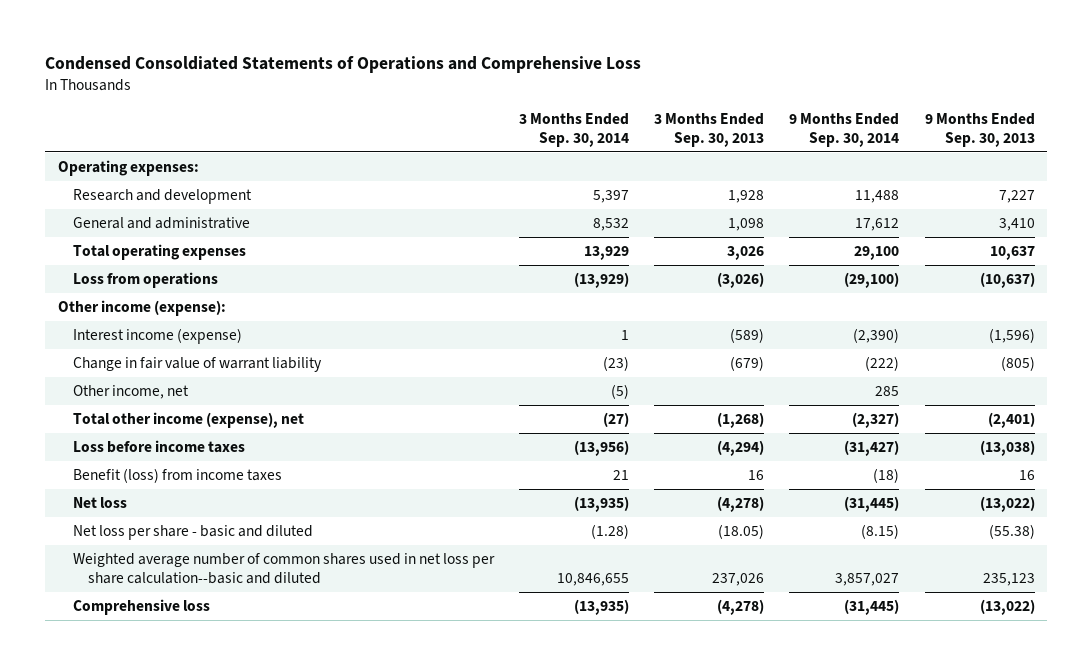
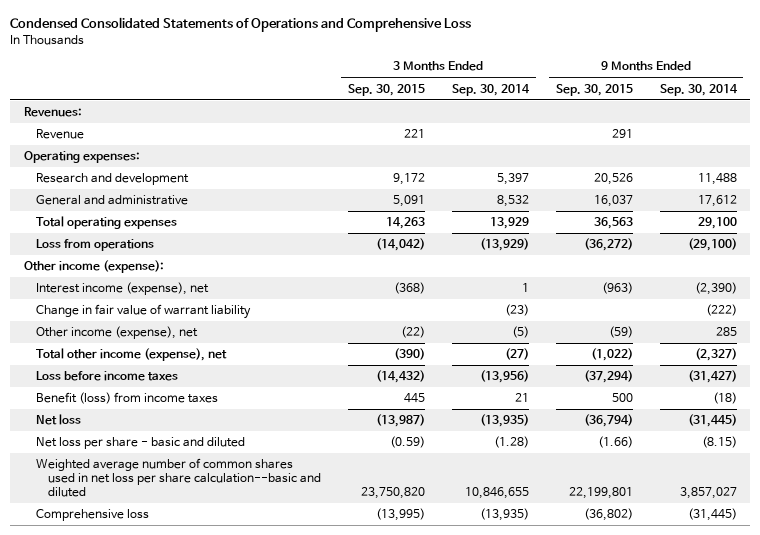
[45,56,642,74] Condensed Consoldiated Statements of Operations and Comprehensive Loss -> [10,17,472,33] Condensed Consolidated Statements of Operations and Comprehensive Loss
[654,112,765,147] 3 Months Ended Sep. 30, 2013 -> none
[924,112,1035,147] 9 Months Ended Sep. 30, 2013 -> none
none -> [347,83,425,96] Sep. 30, 2015
none -> [555,83,633,96] Sep. 30, 2015
none -> [23,107,82,118] Revenues:
none -> [35,129,84,140] Revenue
[72,328,242,345] Interest income (expense) -> [35,282,209,296] Interest income (expense), net
[72,385,189,400] Other income, net -> [35,326,198,340] Other income (expense), net

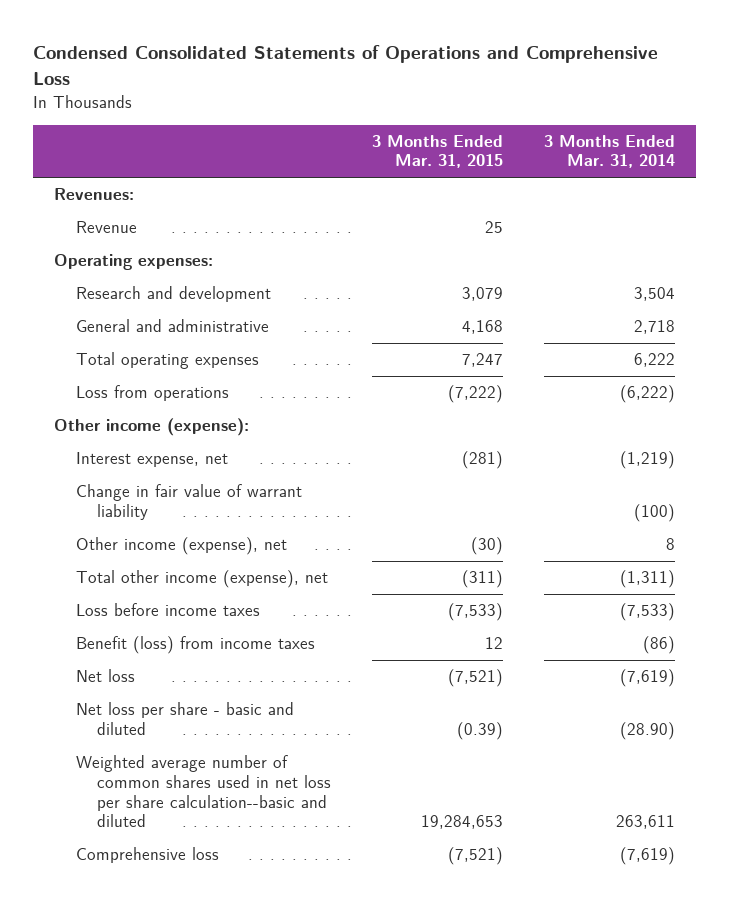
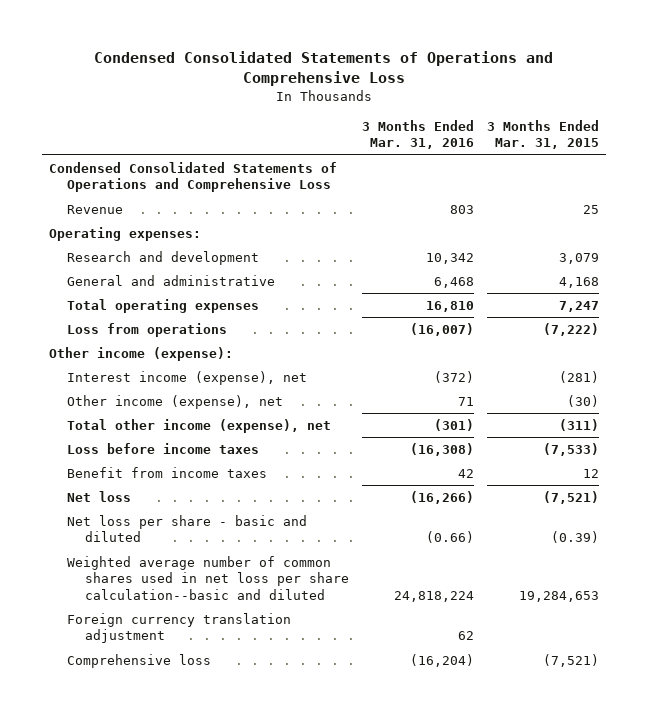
[544,134,676,169] 3 Months Ended Mar. 31, 2014 -> none
none -> [362,120,475,150] 3 Months Ended Mar. 31, 2016
[53,188,134,201] Revenues: -> none
none -> [48,161,337,193] Condensed Consolidated Statements of Operations and Comprehensive Loss
[75,484,302,520] Change in fair value of warrant liability -> none
[75,452,228,468] Interest expense, net -> [66,370,307,385] Interest income (expense), net
[75,636,315,655] Benefit (loss) from income taxes -> [66,466,267,478] Benefit from income taxes
none -> [66,612,291,644] Foreign currency translation adjustment

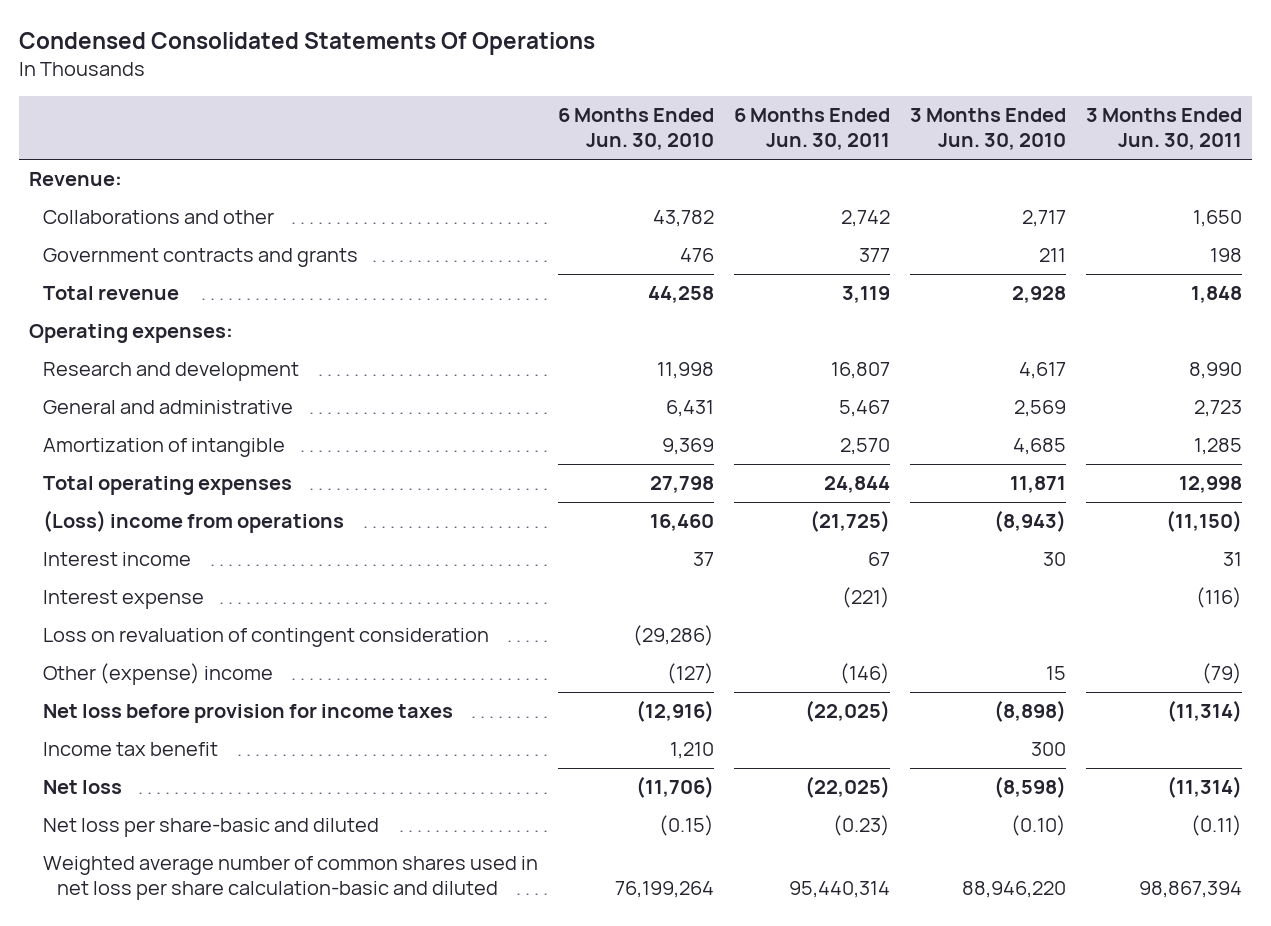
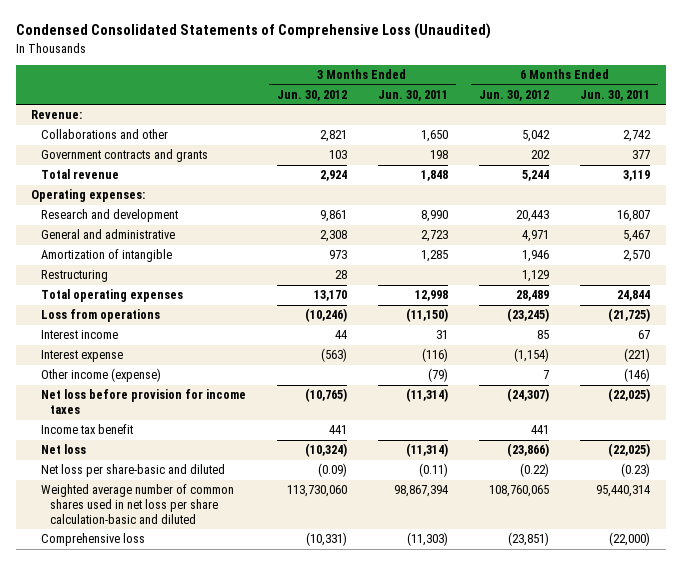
[18,32,595,56] Condensed Consolidated Statements Of Operations -> [15,23,491,40] Condensed Consolidated Statements of Comprehensive Loss (Unaudited)
[557,108,714,151] 6 Months Ended Jun. 30, 2010 -> none
[909,108,1066,151] 3 Months Ended Jun. 30, 2010 -> none
none -> [276,90,347,102] Jun. 30, 2012
none -> [479,90,550,102] Jun. 30, 2012
none -> [40,270,108,283] Restructuring
[42,510,344,534] (Loss) income from operations -> [40,309,160,323] Loss from operations
[42,628,489,648] Loss on revaluation of contingent consideration -> none
[42,663,273,686] Other (expense) income -> [40,368,161,383] Other income (expense)
none -> [40,533,145,547] Comprehensive loss

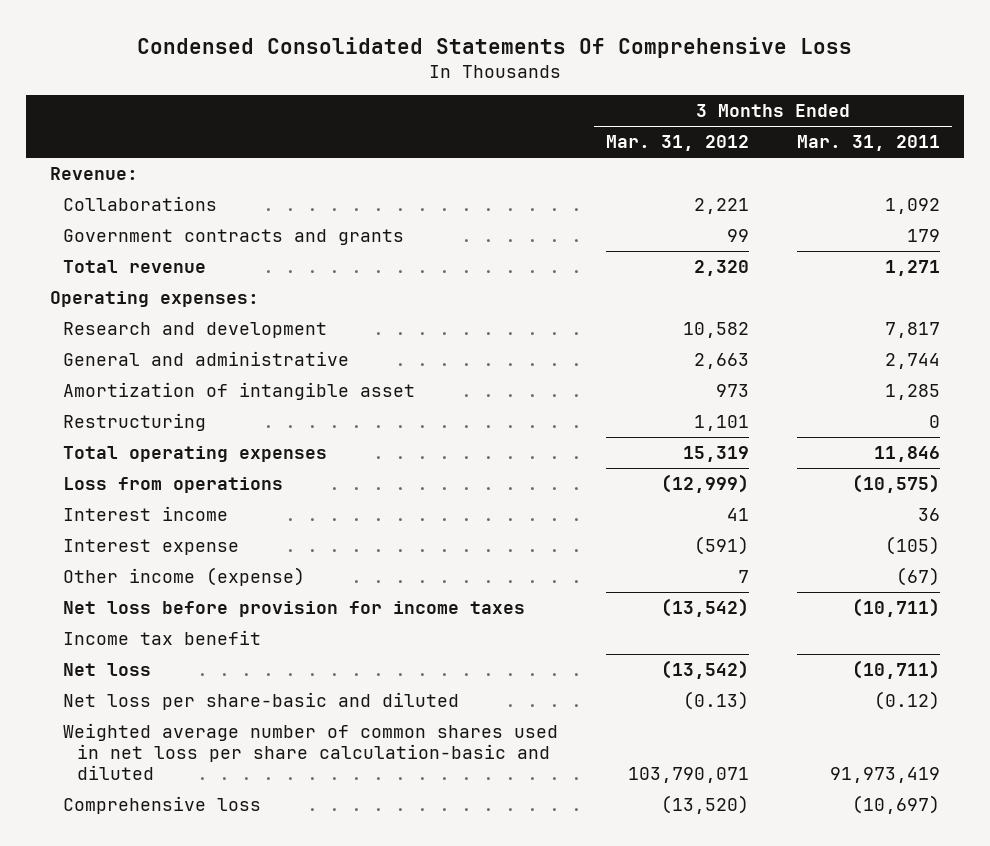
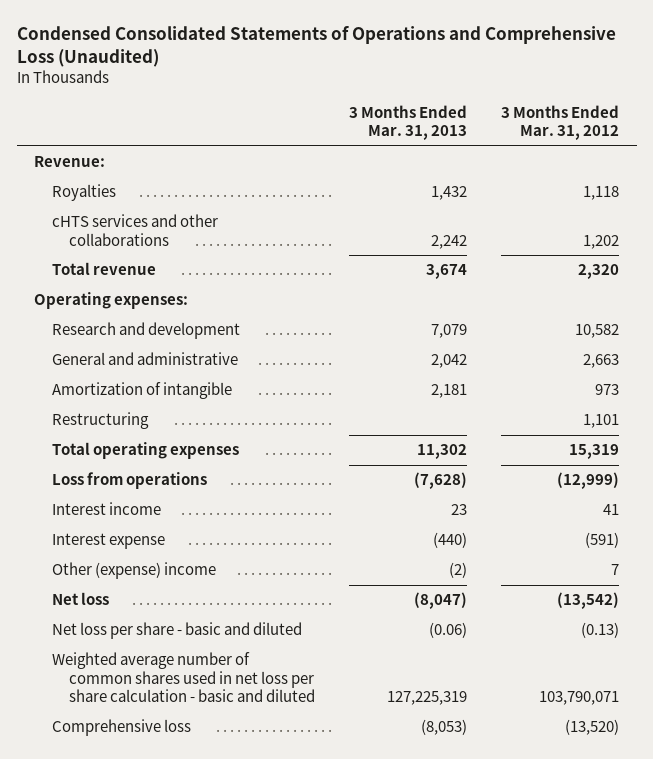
[136,36,852,58] Condensed Consolidated Statements Of Comprehensive Loss -> [16,25,616,67] Condensed Consolidated Statements of Operations and Comprehensive Loss (Unaudited)
[796,135,940,152] Mar. 31, 2011 -> none
none -> [349,104,468,141] 3 Months Ended Mar. 31, 2013
[63,195,218,211] Collaborations -> none
[63,228,405,245] Government contracts and grants -> none
none -> [51,184,116,202] Royalties
none -> [51,214,218,246] cHTS services and other collaborations
[63,381,416,400] Amortization of intangible asset -> [51,382,232,400] Amortization of intangible
[63,600,526,617] Net loss before provision for income taxes -> none
[63,629,262,645] Income tax benefit -> none
[63,566,306,586] Other income (expense) -> [51,562,216,580] Other (expense) income
[63,691,460,710] Net loss per share-basic and diluted -> [51,622,302,640] Net loss per share - basic and diluted
[63,722,559,780] Weighted average number of common shares used in net loss per share calculation-basic and diluted -> [51,652,316,703] Weighted average number of common shares used in net loss per share calculation - basic and diluted

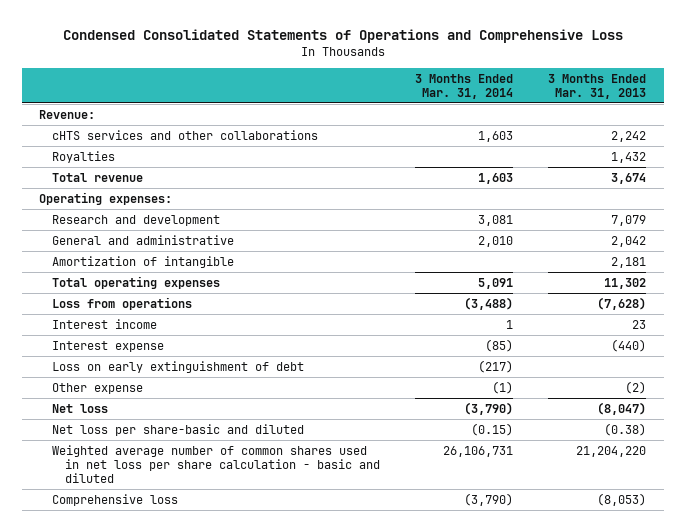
[16,25,616,67] Condensed Consolidated Statements of Operations and Comprehensive Loss (Unaudited) -> [62,28,623,43] Condensed Consolidated Statements of Operations and Comprehensive Loss
[501,104,620,141] 3 Months Ended Mar. 31, 2012 -> none
none -> [415,73,514,99] 3 Months Ended Mar. 31, 2014
[51,184,116,202] Royalties -> [51,150,115,163] Royalties
[51,412,149,430] Restructuring -> none
none -> [51,360,304,373] Loss on early extinguishment of debt
[51,562,216,580] Other (expense) income -> [51,382,143,394] Other expense
[51,622,302,640] Net loss per share - basic and diluted -> [51,423,304,436] Net loss per share-basic and diluted
[429,622,468,639] (0.06) -> [604,422,647,436] (0.38)
[387,691,468,706] 127,225,319 -> [576,445,647,457] 21,204,220

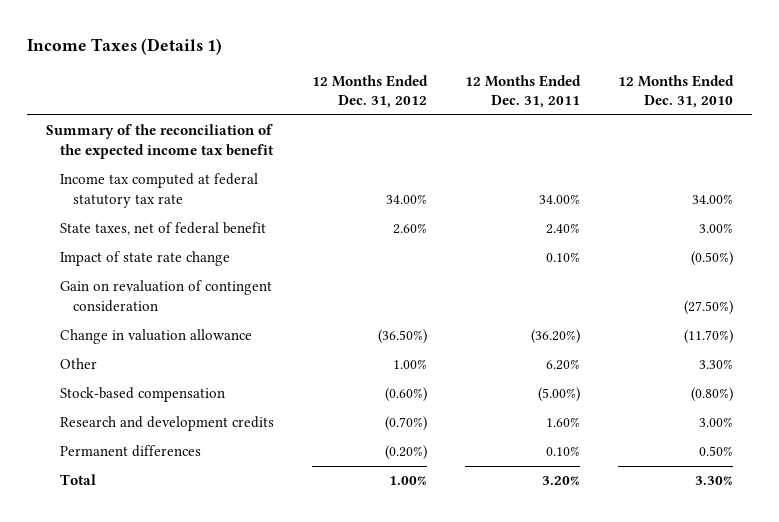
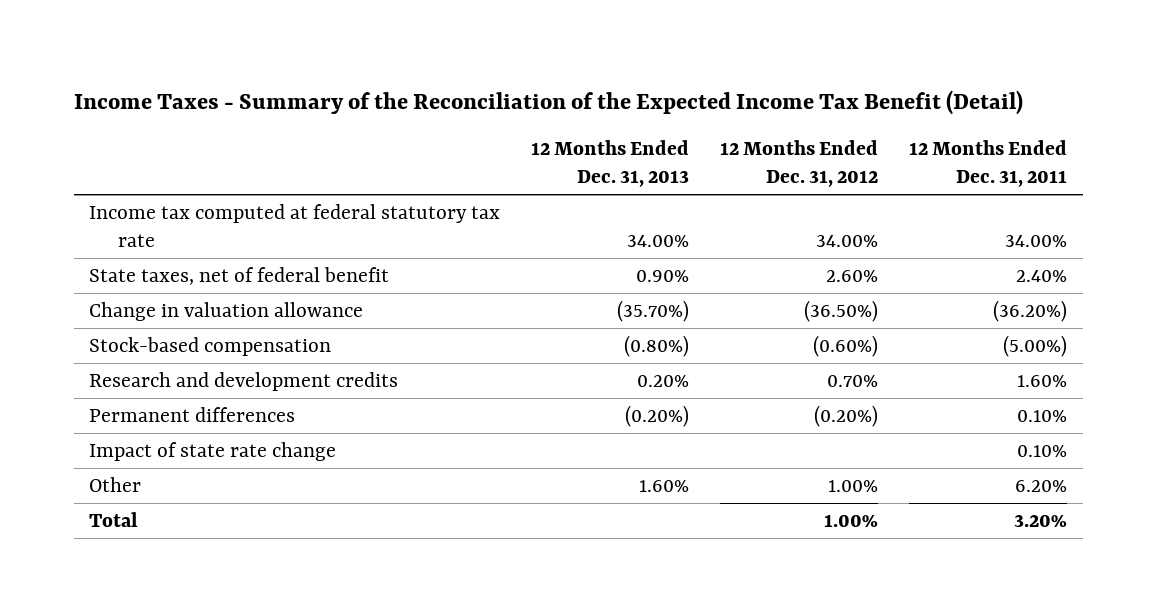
[27,37,223,55] Income Taxes (Details 1) -> [74,89,1024,115] Income Taxes - Summary of the Reconciliation of the Expected Income Tax Benefit (Detail)
[617,74,734,109] 12 Months Ended Dec. 31, 2010 -> none
none -> [531,140,690,187] 12 Months Ended Dec. 31, 2013
[46,124,274,160] Summary of the reconciliation of the expected income tax benefit -> none
[59,280,272,313] Gain on revaluation of contingent consideration -> none
[384,416,427,432] (0.70%) -> [827,375,879,388] 0.70%
[59,251,230,267] Impact of state rate change -> [89,442,337,462] Impact of state rate change
[59,358,97,370] Other -> [89,477,142,493] Other

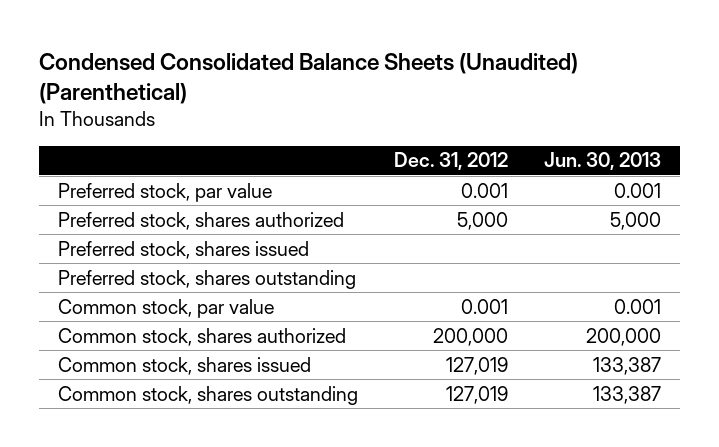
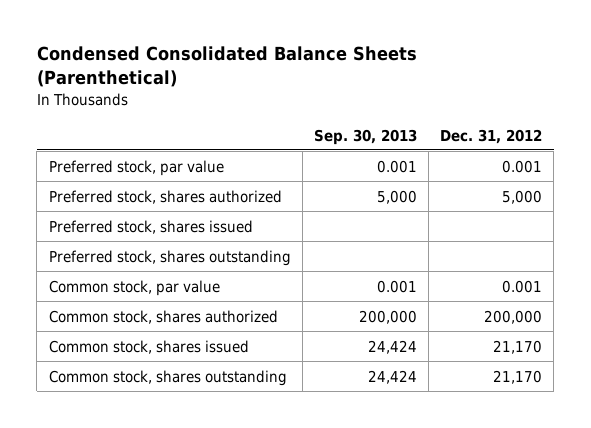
[39,52,579,104] Condensed Consolidated Balance Sheets (Unaudited) (Parenthetical) -> [36,46,417,88] Condensed Consolidated Balance Sheets (Parenthetical)
[544,152,662,171] Jun. 30, 2013 -> none
none -> [313,128,417,145] Sep. 30, 2013
[445,356,508,375] 127,019 -> [493,339,543,354] 21,170
[445,385,508,404] 127,019 -> [493,369,543,384] 21,170

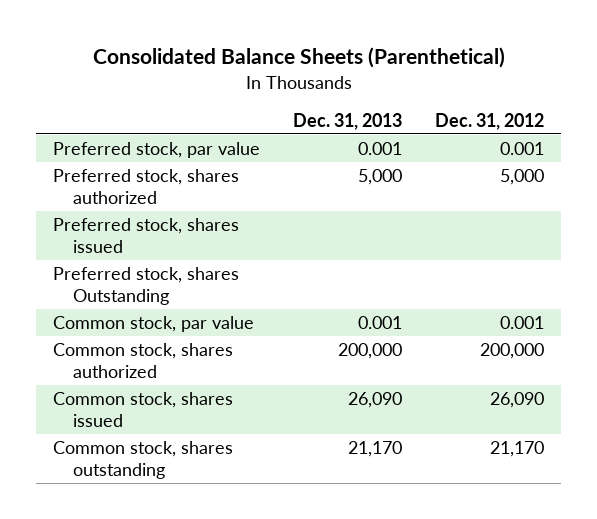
[36,46,417,88] Condensed Consolidated Balance Sheets (Parenthetical) -> [92,47,505,69] Consolidated Balance Sheets (Parenthetical)
[313,128,417,145] Sep. 30, 2013 -> none
none -> [293,112,403,130] Dec. 31, 2013
[48,249,291,266] Preferred stock, shares outstanding -> [52,267,239,306] Preferred stock, shares Outstanding
[493,339,543,354] 21,170 -> [490,392,545,409] 26,090

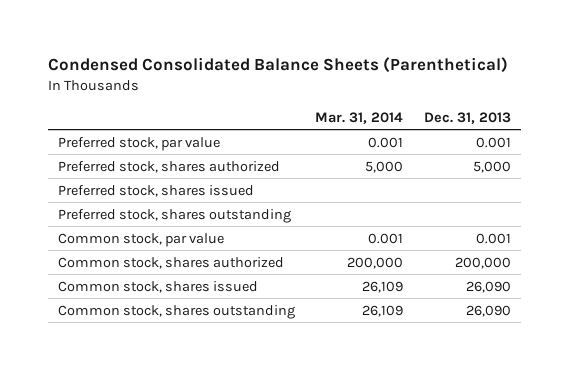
[92,47,505,69] Consolidated Balance Sheets (Parenthetical) -> [47,57,508,74] Condensed Consolidated Balance Sheets (Parenthetical)
[435,112,545,130] Dec. 31, 2012 -> none
none -> [315,111,404,124] Mar. 31, 2014
[52,267,239,306] Preferred stock, shares Outstanding -> [57,208,291,223] Preferred stock, shares outstanding
[348,441,403,458] 21,170 -> [466,304,512,317] 26,090

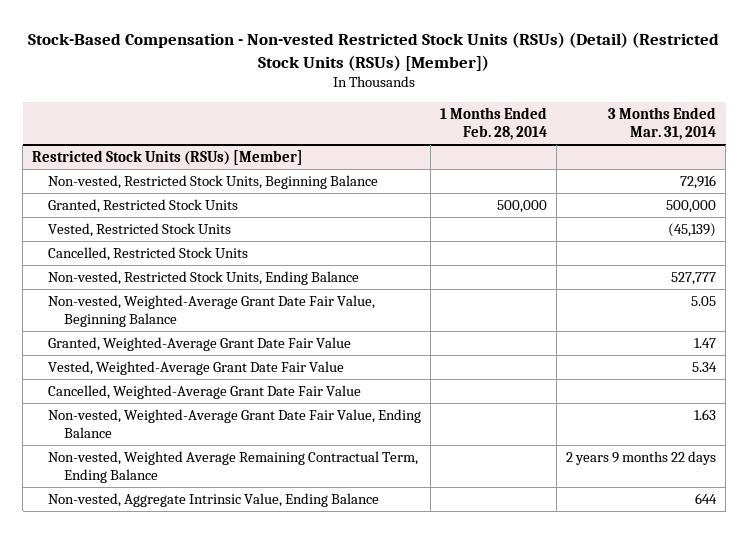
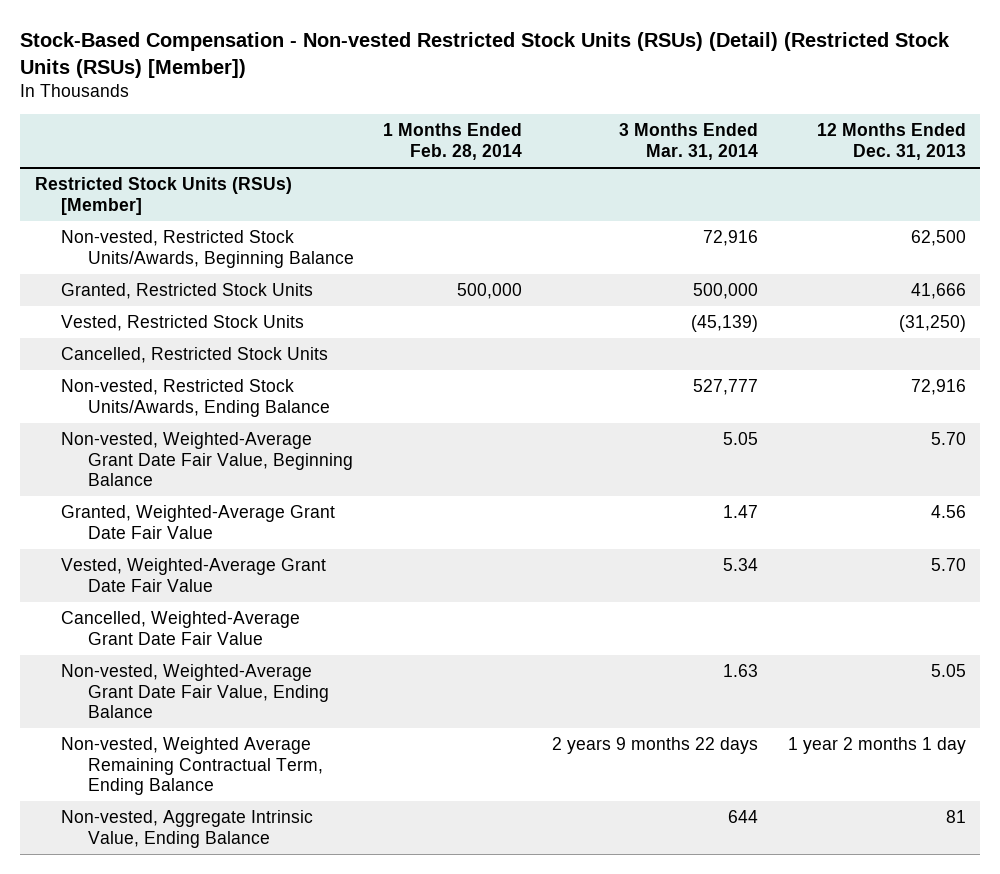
none -> [816,123,966,160] 12 Months Ended Dec. 31, 2013
[48,174,379,189] Non-vested, Restricted Stock Units, Beginning Balance -> [61,229,354,268] Non-vested, Restricted Stock Units/Awards, Beginning Balance
[48,270,360,285] Non-vested, Restricted Stock Units, Ending Balance -> [61,378,330,417] Non-vested, Restricted Stock Units/Awards, Ending Balance

